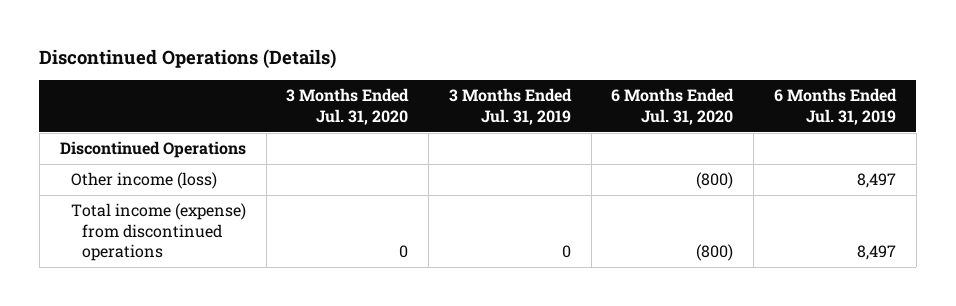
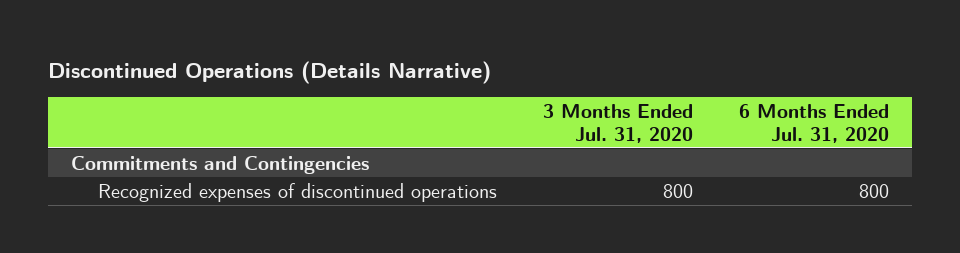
[39,49,337,70] Discontinued Operations (Details) -> [47,60,491,84] Discontinued Operations (Details Narrative)
[448,88,572,125] 3 Months Ended Jul. 31, 2019 -> none
[773,88,897,125] 6 Months Ended Jul. 31, 2019 -> none
[59,141,246,159] Discontinued Operations -> none
[71,172,218,190] Other income (loss) -> none
none -> [70,155,369,174] Commitments and Contingencies
[71,203,247,262] Total income (expense) from discontinued operations -> [98,182,498,202] Recognized expenses of discontinued operations
[399,245,409,259] 0 -> [663,183,694,198] 800
[696,244,734,262] (800) -> [859,183,890,198] 800

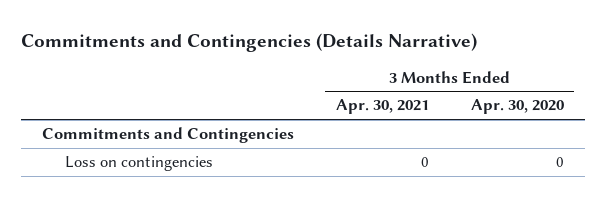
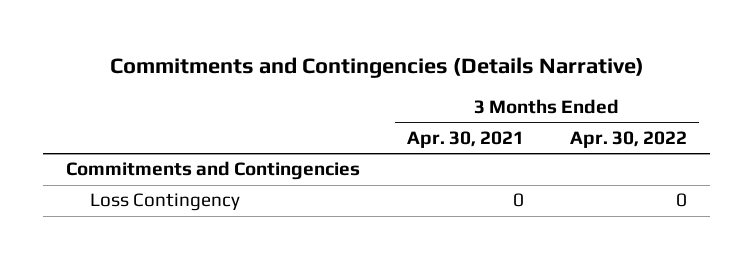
[470,99,564,115] Apr. 30, 2020 -> none
none -> [569,130,687,148] Apr. 30, 2022
[65,156,214,172] Loss on contingencies -> [89,193,240,212] Loss Contingency

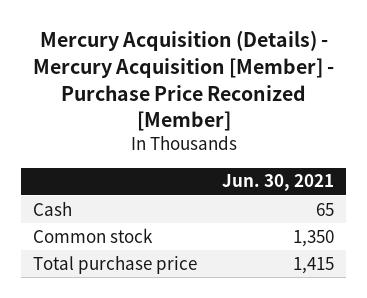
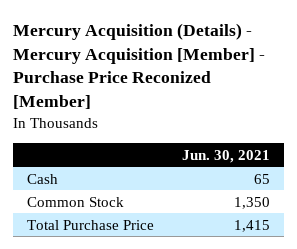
[33,227,154,243] Common stock -> [26,196,124,207] Common Stock
[33,254,198,274] Total purchase price -> [26,219,154,230] Total Purchase Price

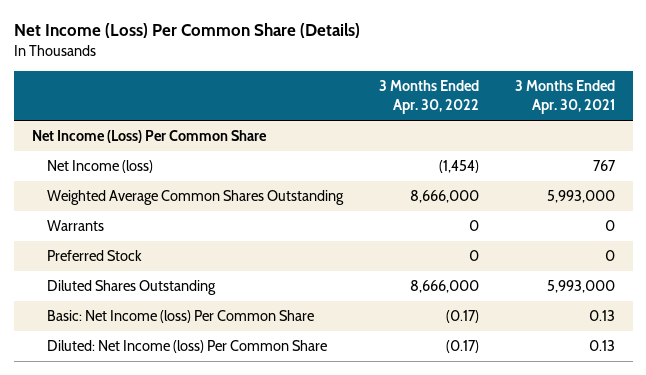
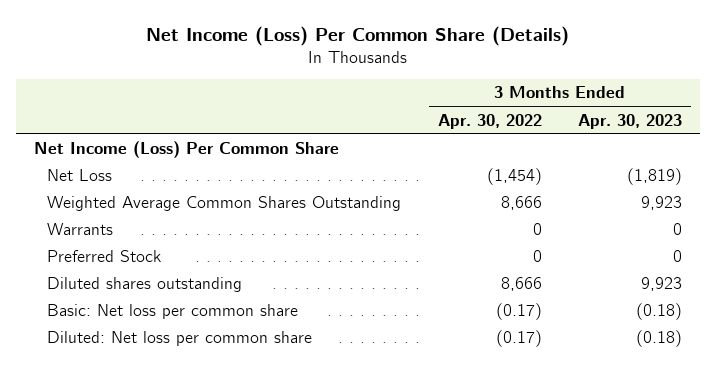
[514,80,615,115] 3 Months Ended Apr. 30, 2021 -> none
none -> [577,113,682,129] Apr. 30, 2023
[46,160,153,174] Net Income (loss) -> [47,169,113,182] Net Loss
[409,190,479,204] 8,666,000 -> [500,196,542,211] 8,666
[46,280,216,296] Diluted Shares Outstanding -> [47,277,243,293] Diluted shares outstanding
[409,280,479,294] 8,666,000 -> [500,277,542,292] 8,666
[46,310,314,324] Basic: Net Income (loss) Per Common Share -> [47,304,299,320] Basic: Net loss per common share
[46,340,327,354] Diluted: Net Income (loss) Per Common Share -> [47,331,313,347] Diluted: Net loss per common share

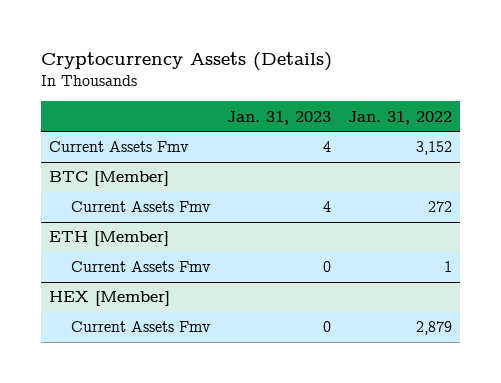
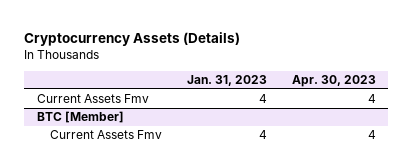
[347,110,452,125] Jan. 31, 2022 -> none
none -> [291,75,376,88] Apr. 30, 2023
[49,231,170,247] ETH [Member] -> none
[70,261,211,273] Current Assets Fmv -> none
[49,291,171,307] HEX [Member] -> none
[70,321,211,333] Current Assets Fmv -> none

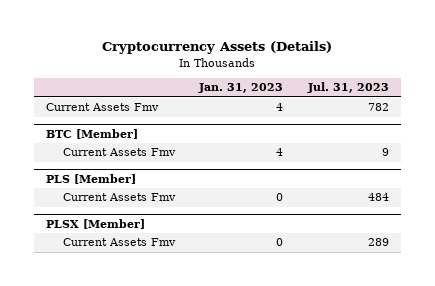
[291,75,376,88] Apr. 30, 2023 -> none
none -> [306,82,389,94] Jul. 31, 2023
none -> [46,173,137,184] PLS [Member]
none -> [63,193,177,202] Current Assets Fmv
none -> [46,218,146,229] PLSX [Member]
none -> [63,238,177,247] Current Assets Fmv

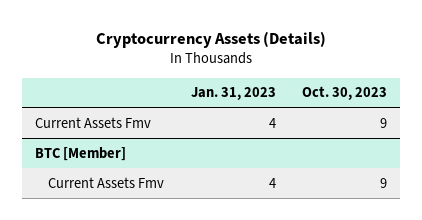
[306,82,389,94] Jul. 31, 2023 -> none
none -> [301,86,387,101] Oct. 30, 2023
[46,173,137,184] PLS [Member] -> none
[63,193,177,202] Current Assets Fmv -> none
[46,218,146,229] PLSX [Member] -> none
[63,238,177,247] Current Assets Fmv -> none

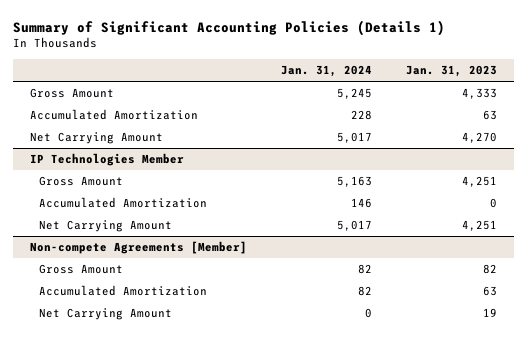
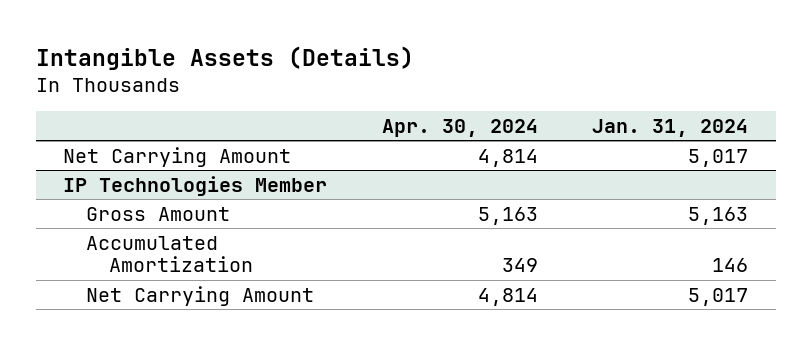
[13,19,446,36] Summary of Significant Accounting Policies (Details 1) -> [35,45,414,70] Intangible Assets (Details)
[405,65,497,78] Jan. 31, 2023 -> none
none -> [381,118,538,137] Apr. 30, 2024
[30,88,115,99] Gross Amount -> none
[30,109,199,121] Accumulated Amortization -> none
[30,241,248,255] Non-compete Agreements [Member] -> none
[39,264,124,275] Gross Amount -> none
[39,285,208,297] Accumulated Amortization -> none
[39,308,173,321] Net Carrying Amount -> none

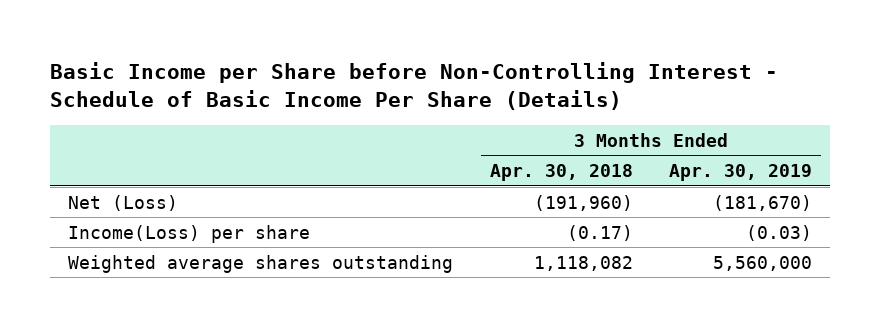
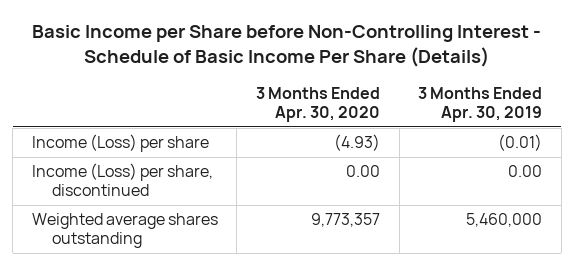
[489,164,633,182] Apr. 30, 2018 -> none
none -> [256,86,381,123] 3 Months Ended Apr. 30, 2020
[68,194,179,211] Net (Loss) -> none
[68,224,311,243] Income(Loss) per share -> [31,134,209,153] Income (Loss) per share
[746,224,813,241] (0.03) -> [498,134,543,152] (0.01)
none -> [31,163,213,197] Income (Loss) per share, discontinued
[713,255,813,271] 5,560,000 -> [466,213,543,228] 5,460,000

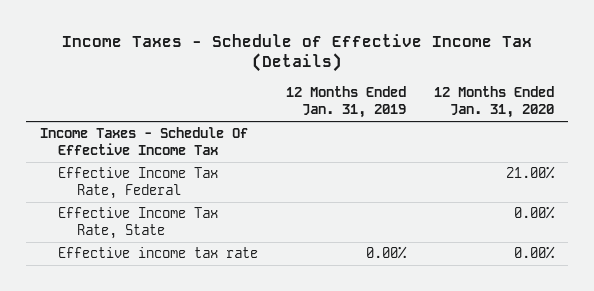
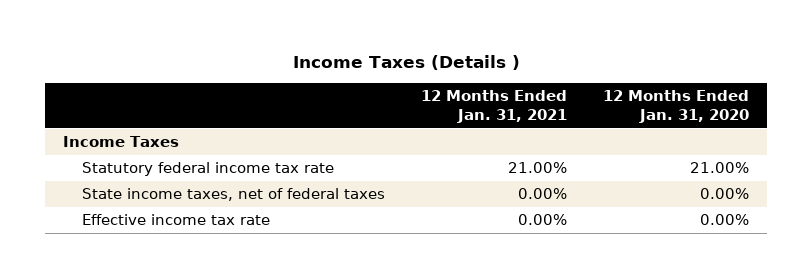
[61,33,532,73] Income Taxes - Schedule of Effective Income Tax (Details) -> [292,55,520,71] Income Taxes (Details )
[286,86,407,119] 12 Months Ended Jan. 31, 2019 -> none
none -> [420,90,567,124] 12 Months Ended Jan. 31, 2021
[39,127,248,156] Income Taxes - Schedule Of Effective Income Tax -> none
none -> [63,136,180,148] Income Taxes
[58,167,219,200] Effective Income Tax Rate, Federal -> [81,162,334,177] Statutory federal income tax rate
[58,207,219,240] Effective Income Tax Rate, State -> [81,188,385,202] State income taxes, net of federal taxes

